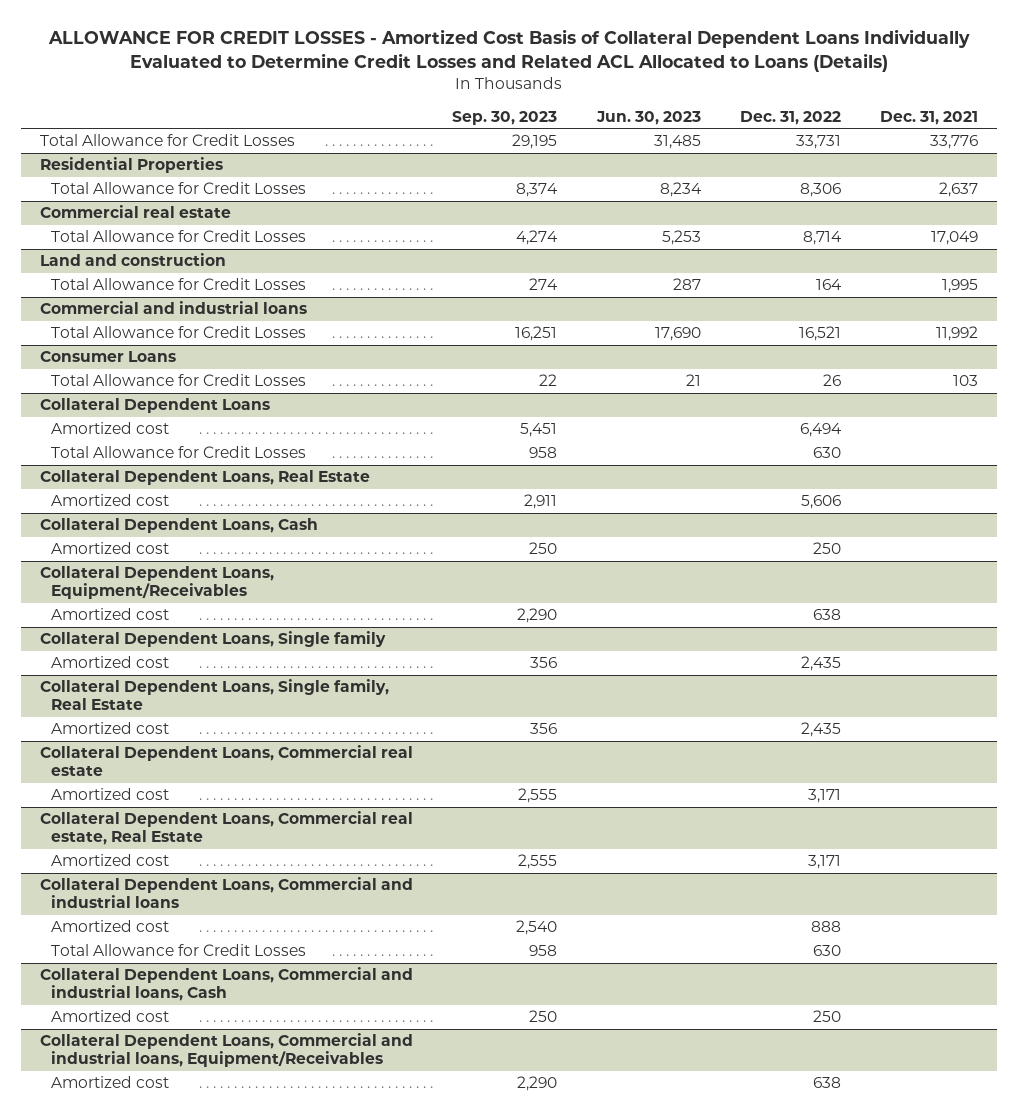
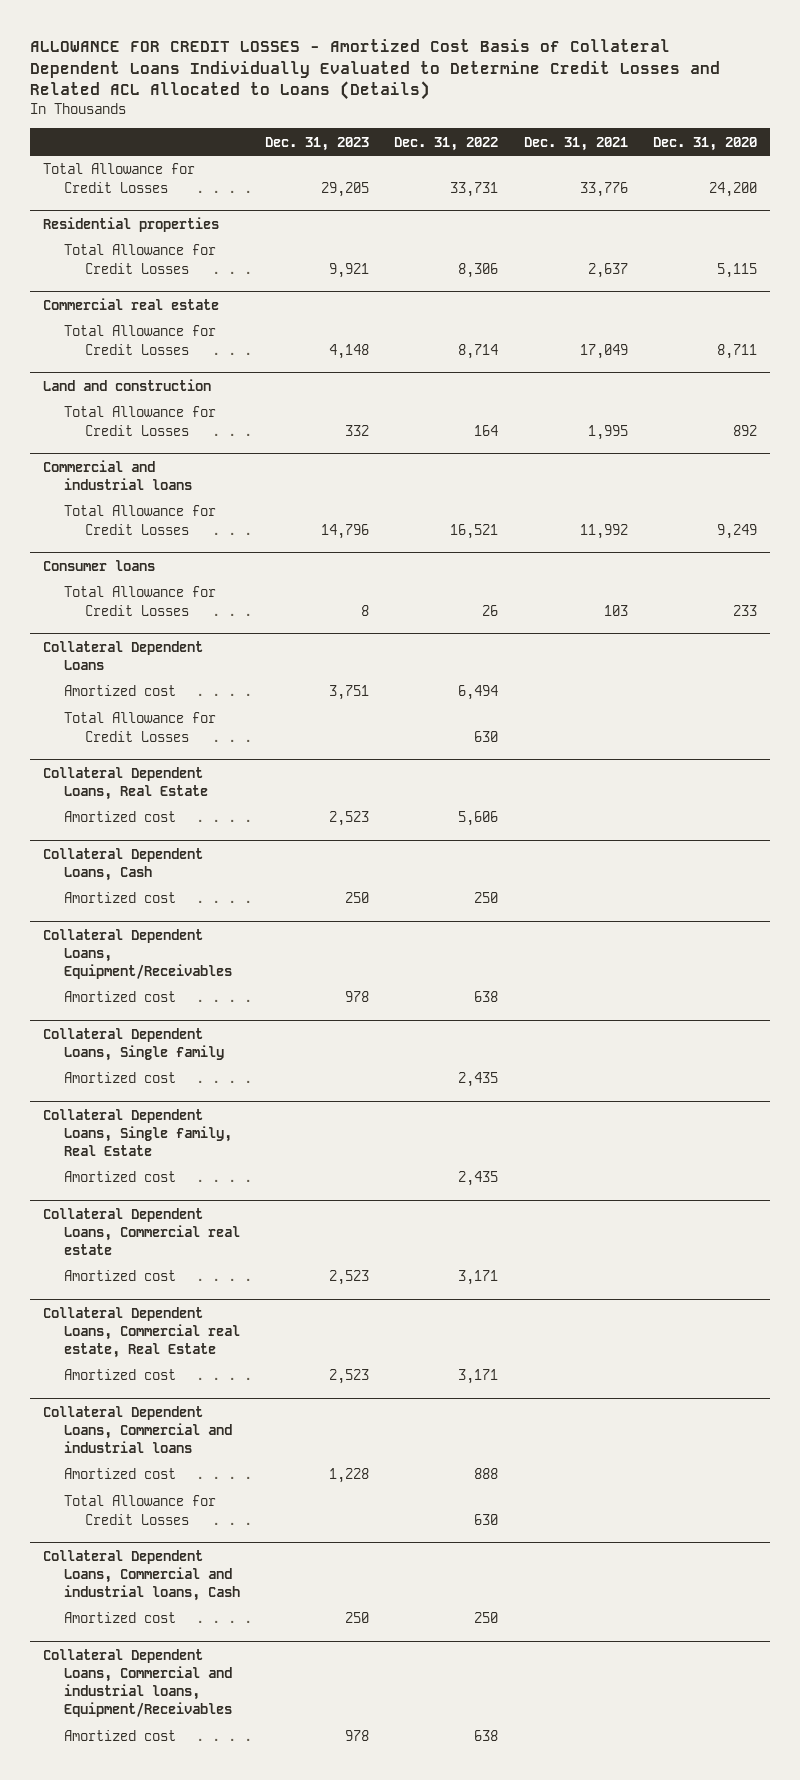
[452,110,558,125] Sep. 30, 2023 -> none
[595,110,701,125] Jun. 30, 2023 -> none
none -> [264,136,369,151] Dec. 31, 2023
none -> [653,136,758,151] Dec. 31, 2020
[40,157,224,174] Residential Properties -> [42,216,219,232] Residential properties
[40,351,177,363] Consumer Loans -> [42,559,155,571] Consumer loans

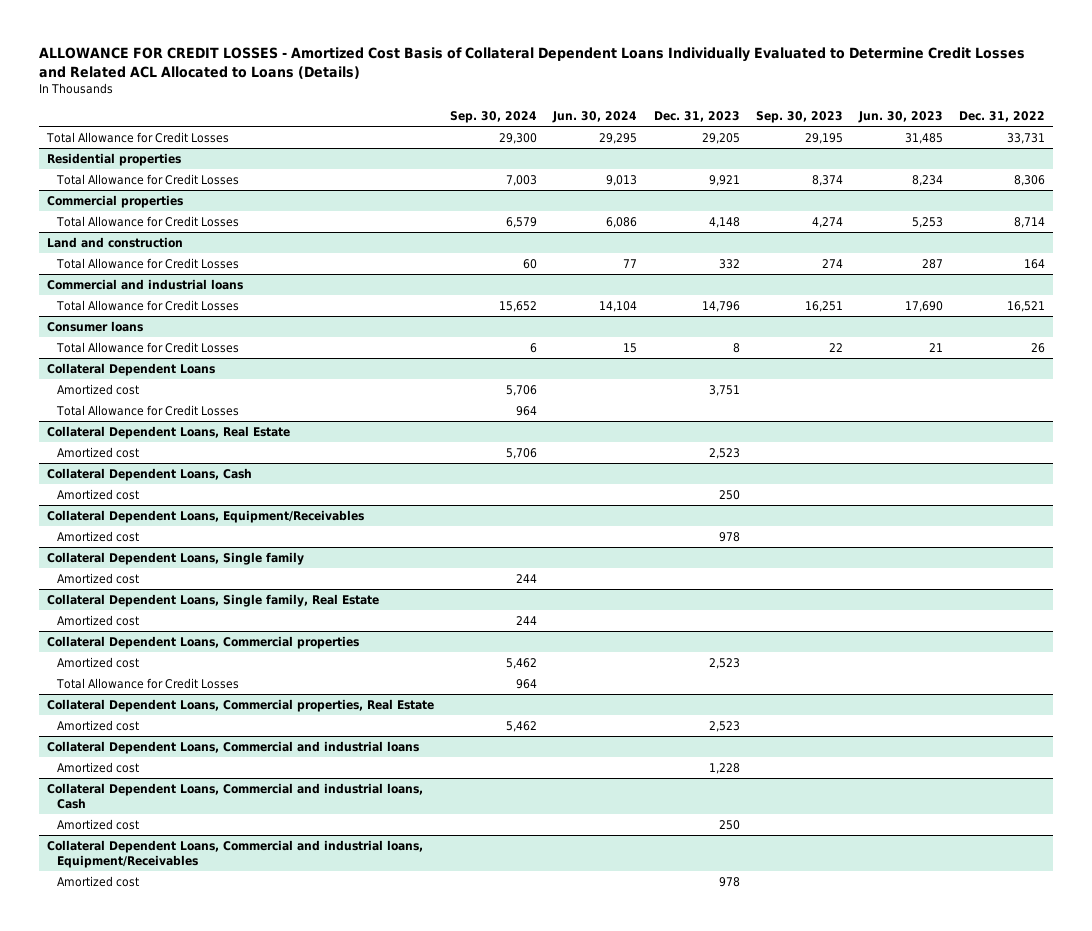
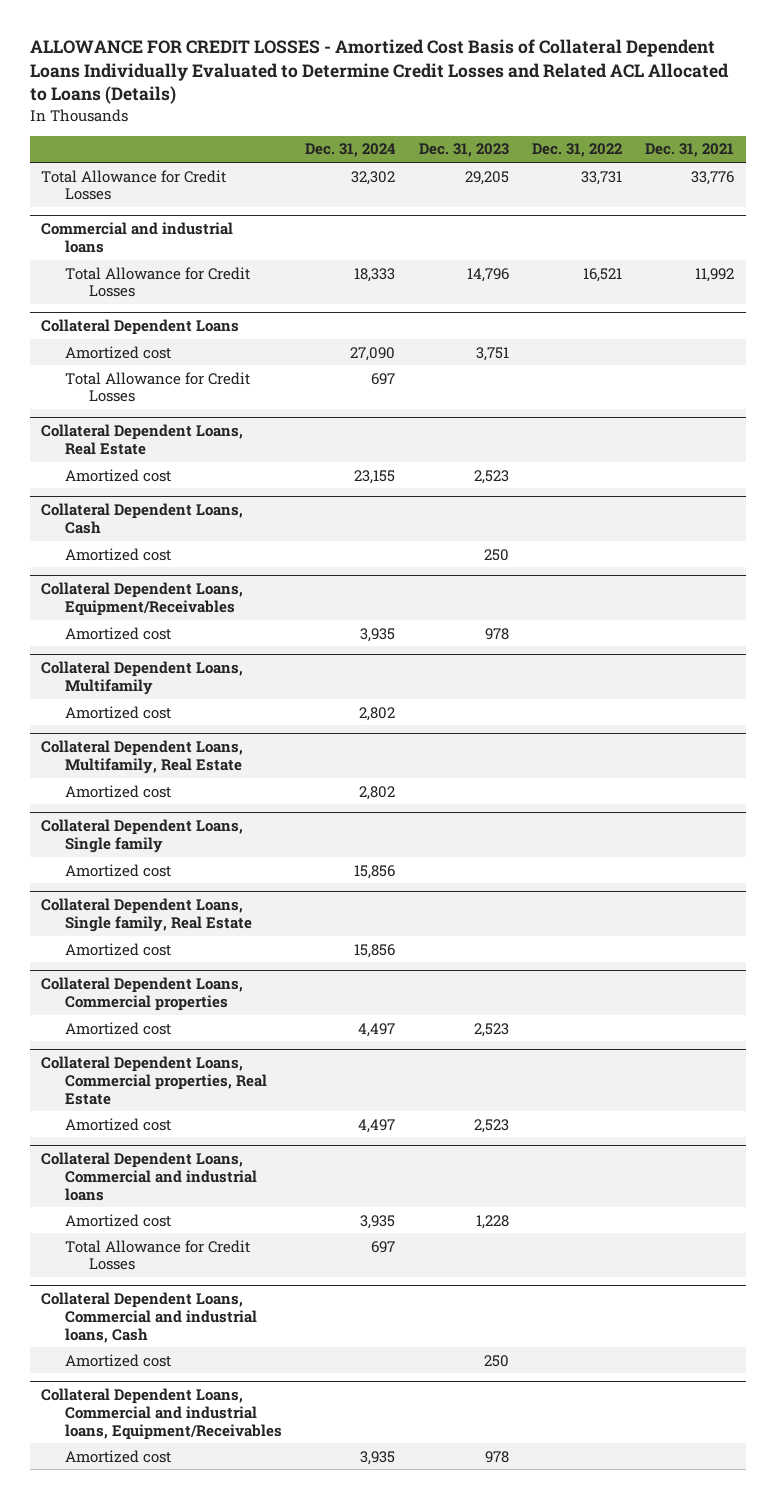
[450,111,538,124] Sep. 30, 2024 -> none
[552,111,638,124] Jun. 30, 2024 -> none
[755,111,843,124] Sep. 30, 2023 -> none
[858,111,944,124] Jun. 30, 2023 -> none
none -> [305,143,397,158] Dec. 31, 2024
none -> [645,143,735,158] Dec. 31, 2021
[46,152,181,166] Residential properties -> none
[56,173,240,185] Total Allowance for Credit Losses -> none
[46,194,183,208] Commercial properties -> none
[56,215,240,227] Total Allowance for Credit Losses -> none
[46,236,183,248] Land and construction -> none
[56,257,240,269] Total Allowance for Credit Losses -> none
[46,320,143,332] Consumer loans -> none
[56,341,240,353] Total Allowance for Credit Losses -> none
none -> [41,661,244,695] Collateral Dependent Loans, Multifamily
none -> [64,705,171,719] Amortized cost
none -> [41,740,244,774] Collateral Dependent Loans, Multifamily, Real Estate
none -> [64,784,171,798] Amortized cost
[56,677,240,689] Total Allowance for Credit Losses -> none
none -> [64,1239,250,1271] Total Allowance for Credit Losses

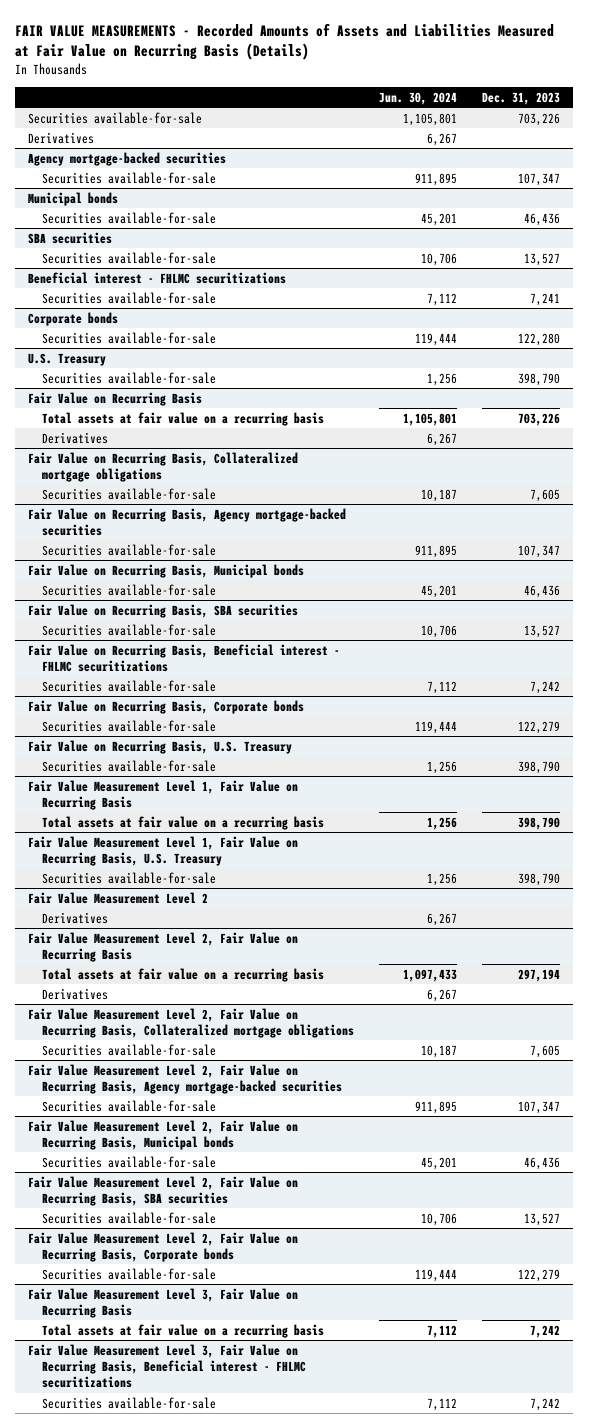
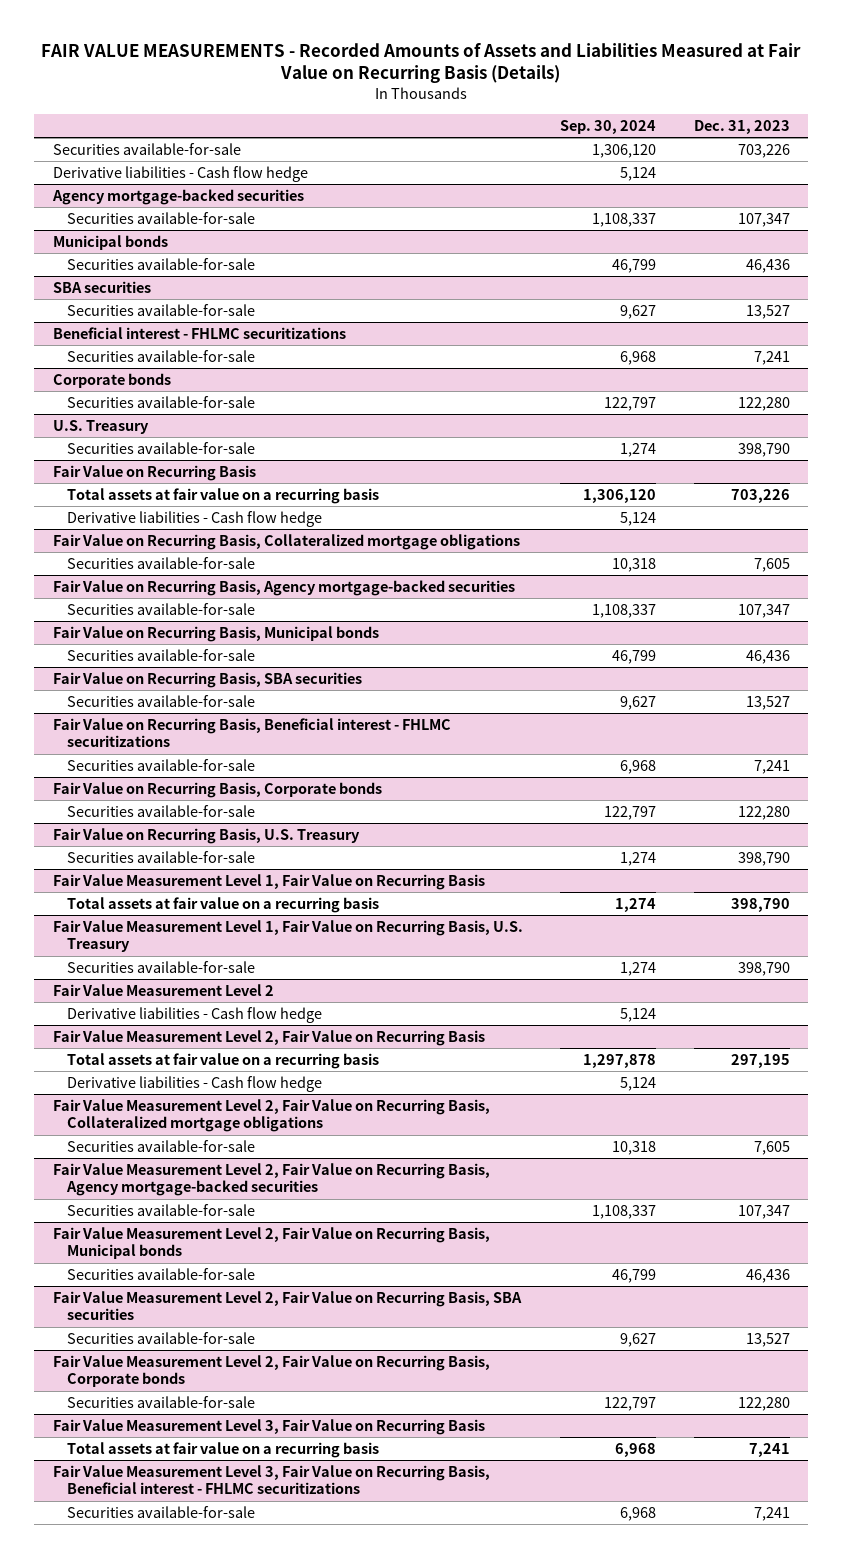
[379,91,458,105] Jun. 30, 2024 -> none
none -> [560,119,657,134] Sep. 30, 2024
[28,131,95,144] Derivatives -> none
none -> [52,166,308,183] Derivative liabilities - Cash flow hedge
[41,431,108,444] Derivatives -> none
none -> [67,511,323,528] Derivative liabilities - Cash flow hedge
[530,680,561,694] 7,242 -> [753,760,790,775] 7,241
[518,720,561,734] 122,279 -> [737,806,790,821] 122,280
[41,911,108,924] Derivatives -> none
none -> [67,1007,323,1024] Derivative liabilities - Cash flow hedge
[41,987,108,1000] Derivatives -> none
[518,968,561,982] 297,194 -> [730,1054,790,1069] 297,195
none -> [67,1076,323,1093] Derivative liabilities - Cash flow hedge
[518,1268,561,1282] 122,279 -> [737,1397,790,1412] 122,280
[530,1324,561,1338] 7,242 -> [748,1443,790,1458] 7,241
[530,1397,561,1411] 7,242 -> [753,1507,790,1522] 7,241

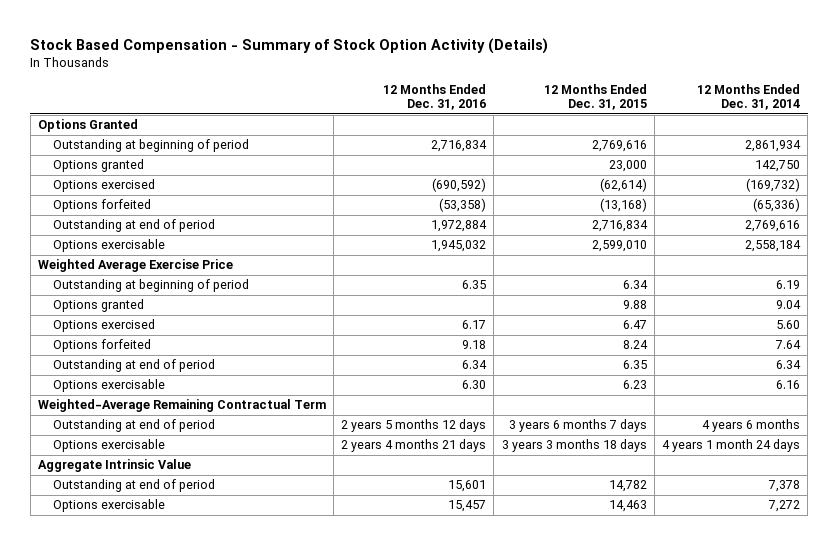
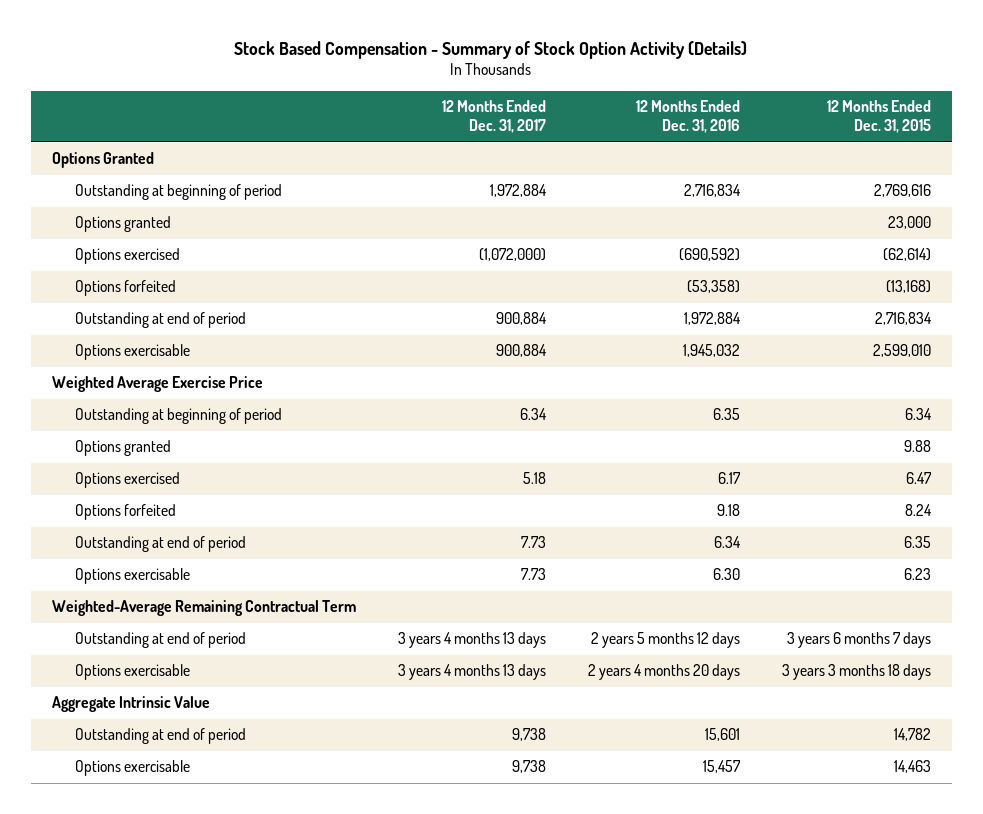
[697,83,801,111] 12 Months Ended Dec. 31, 2014 -> none
none -> [441,99,546,134] 12 Months Ended Dec. 31, 2017
[341,439,487,453] 2 years 4 months 21 days -> [587,664,740,681] 2 years 4 months 20 days

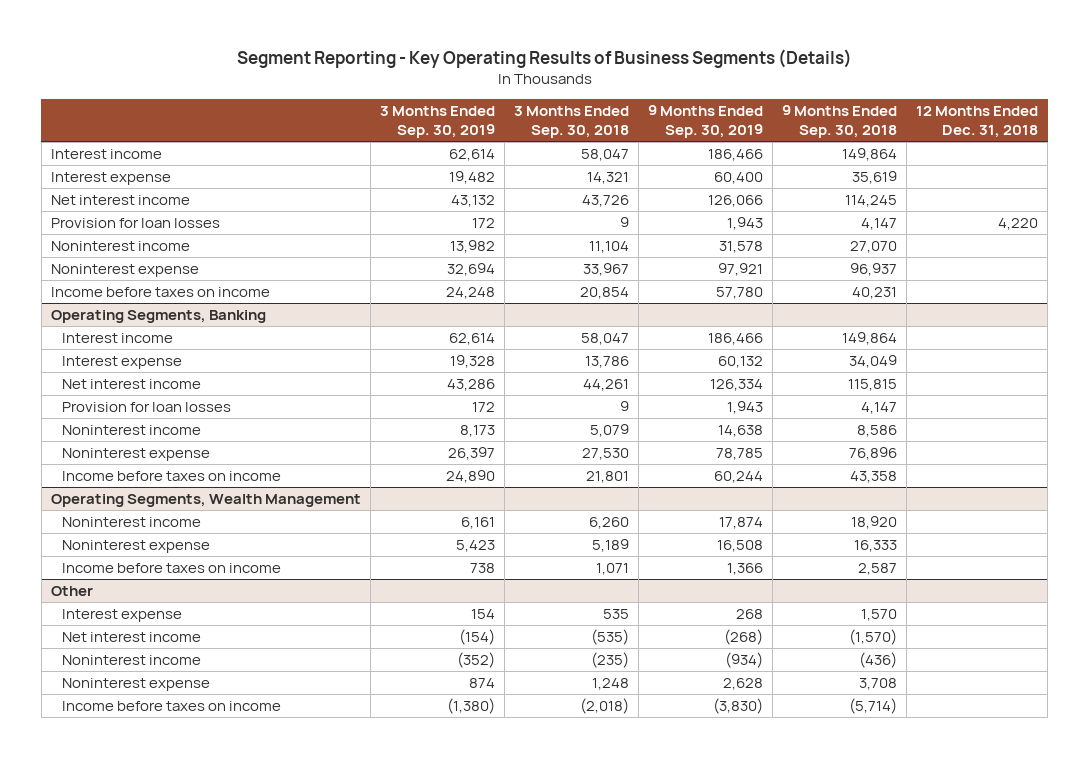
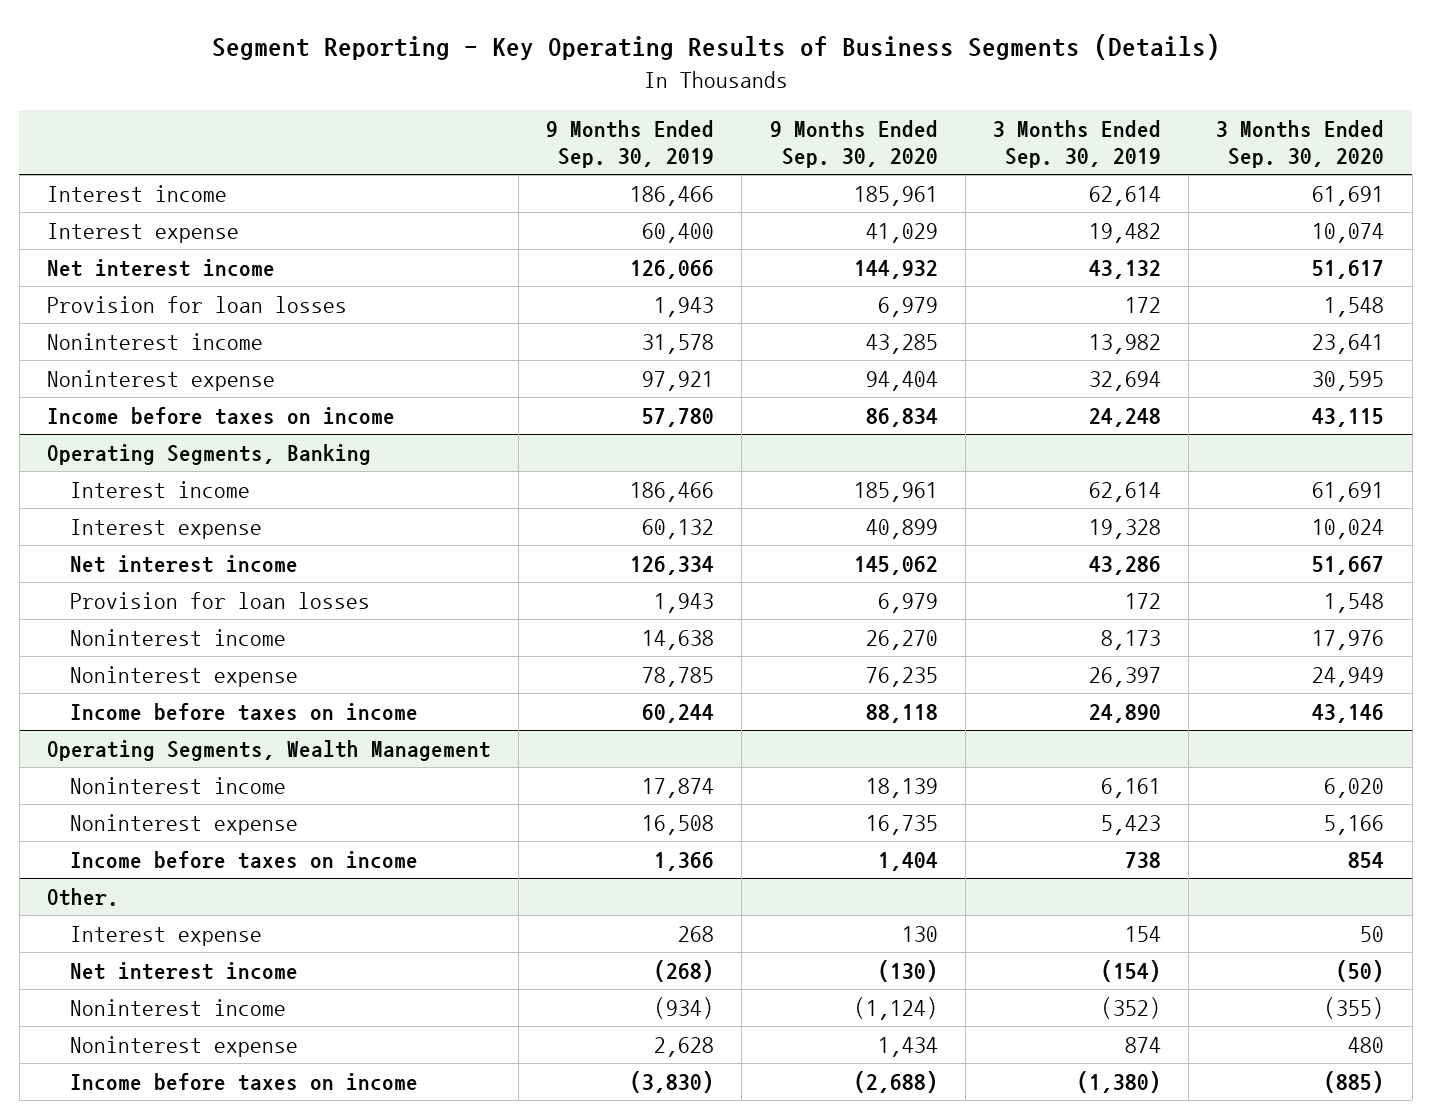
[514,106,630,138] 3 Months Ended Sep. 30, 2018 -> none
[782,105,898,138] 9 Months Ended Sep. 30, 2018 -> none
[916,106,1039,138] 12 Months Ended Dec. 31, 2018 -> none
none -> [769,119,938,169] 9 Months Ended Sep. 30, 2020
none -> [1216,119,1385,169] 3 Months Ended Sep. 30, 2020
[50,586,93,597] Other -> [46,888,119,907] Other.

